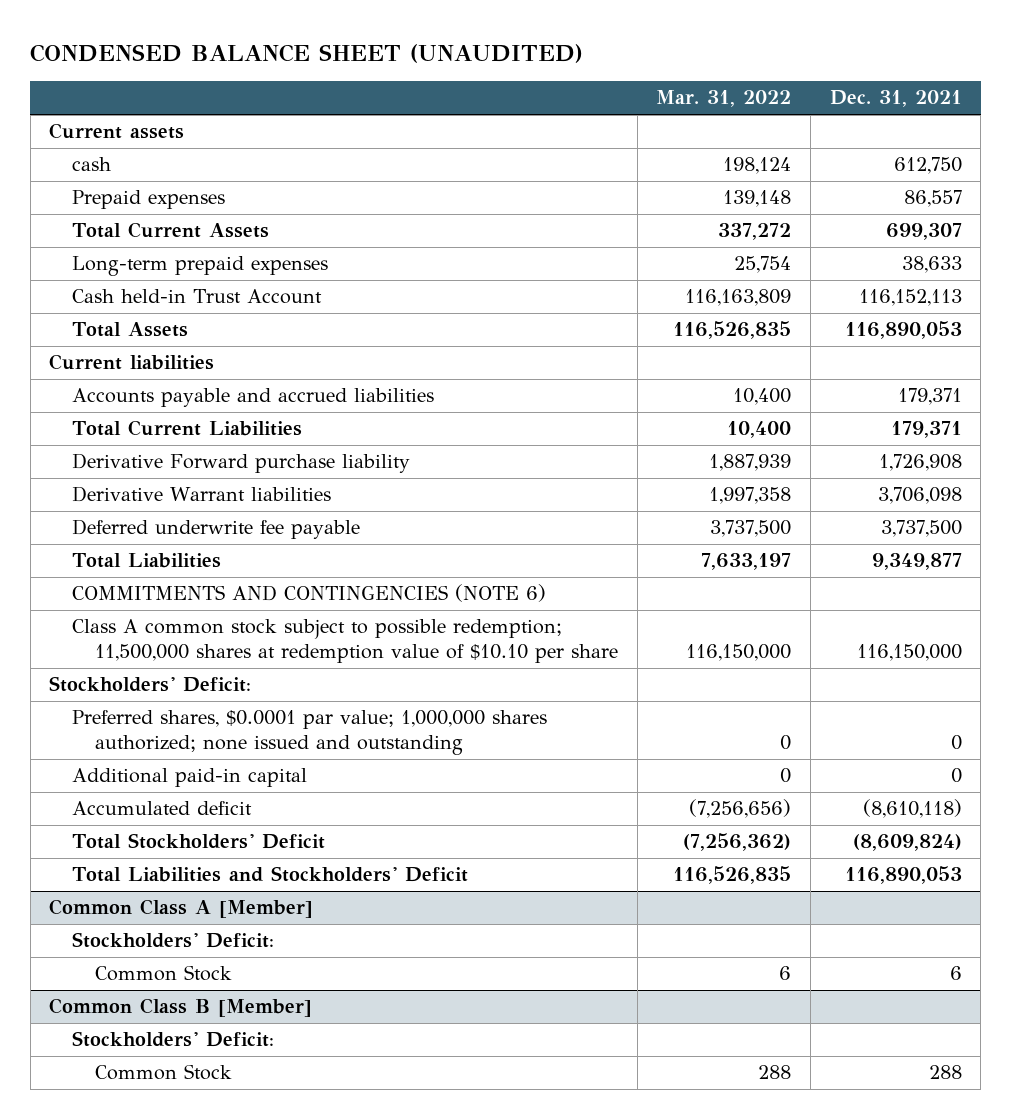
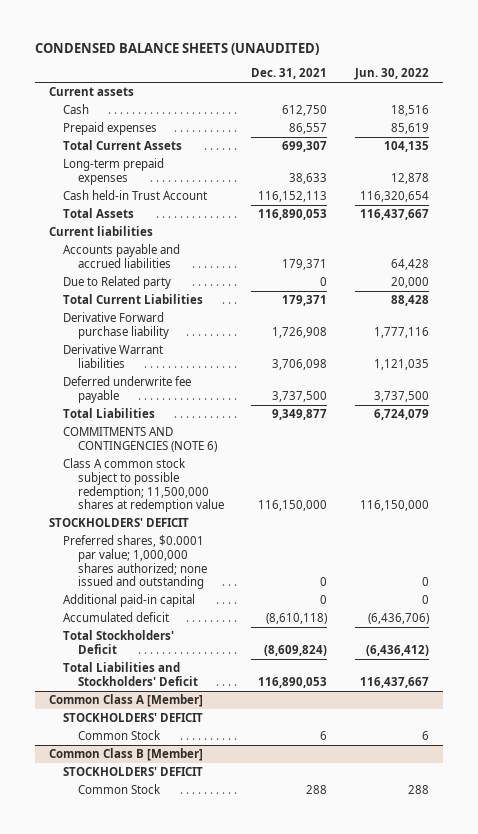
[30,44,584,64] CONDENSED BALANCE SHEET (UNAUDITED) -> [34,42,319,55] CONDENSED BALANCE SHEETS (UNAUDITED)
[656,90,792,108] Mar. 31, 2022 -> none
none -> [354,68,430,81] Jun. 30, 2022
[72,157,112,172] cash -> [63,104,90,115] Cash
none -> [63,276,172,290] Due to Related party
[72,619,619,664] Class A common stock subject to possible redemption; 11,500,000 shares at redemption value of $10.10 per share -> [63,458,224,513] Class A common stock subject to possible redemption; 11,500,000 shares at redemption value
[49,676,252,693] Stockholders' Deficit: -> [48,518,189,528] STOCKHOLDERS' DEFICIT
[72,932,275,949] Stockholders' Deficit: -> [63,713,204,723] STOCKHOLDERS' DEFICIT
[72,1031,275,1048] Stockholders' Deficit: -> [63,767,204,777] STOCKHOLDERS' DEFICIT

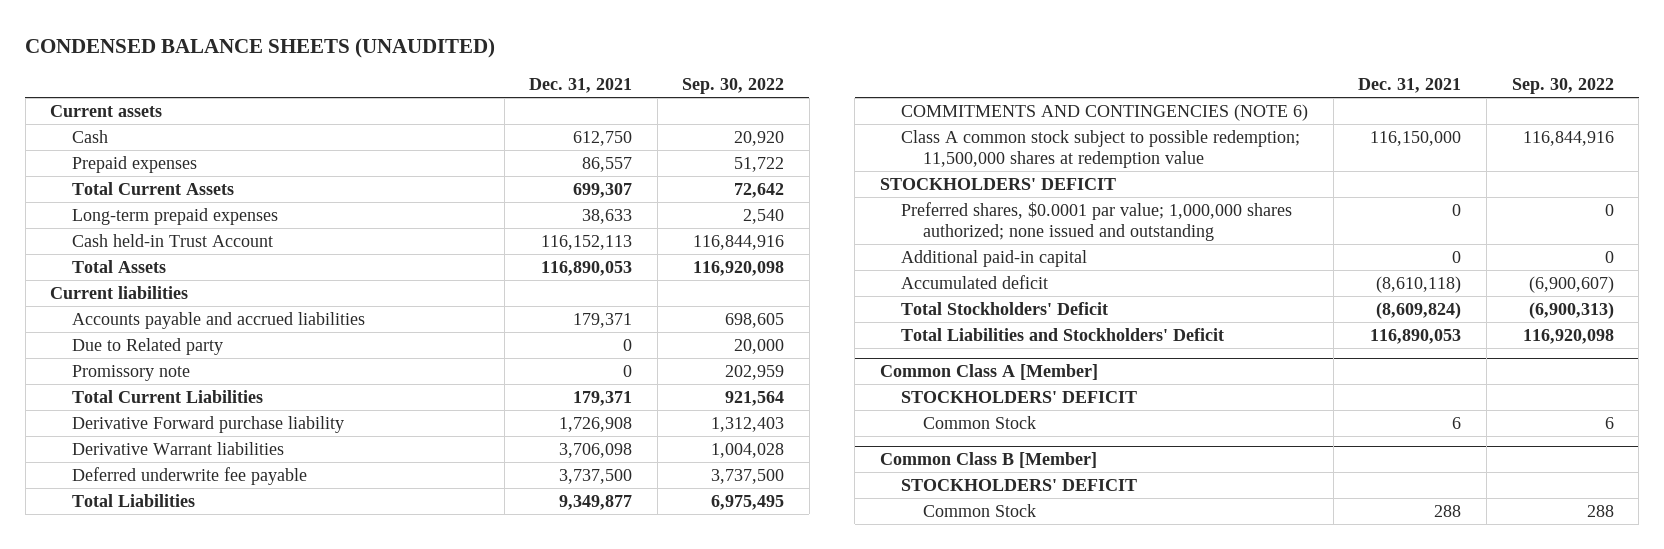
[354,68,430,81] Jun. 30, 2022 -> none
none -> [682,78,785,95] Sep. 30, 2022
none -> [72,364,191,381] Promissory note

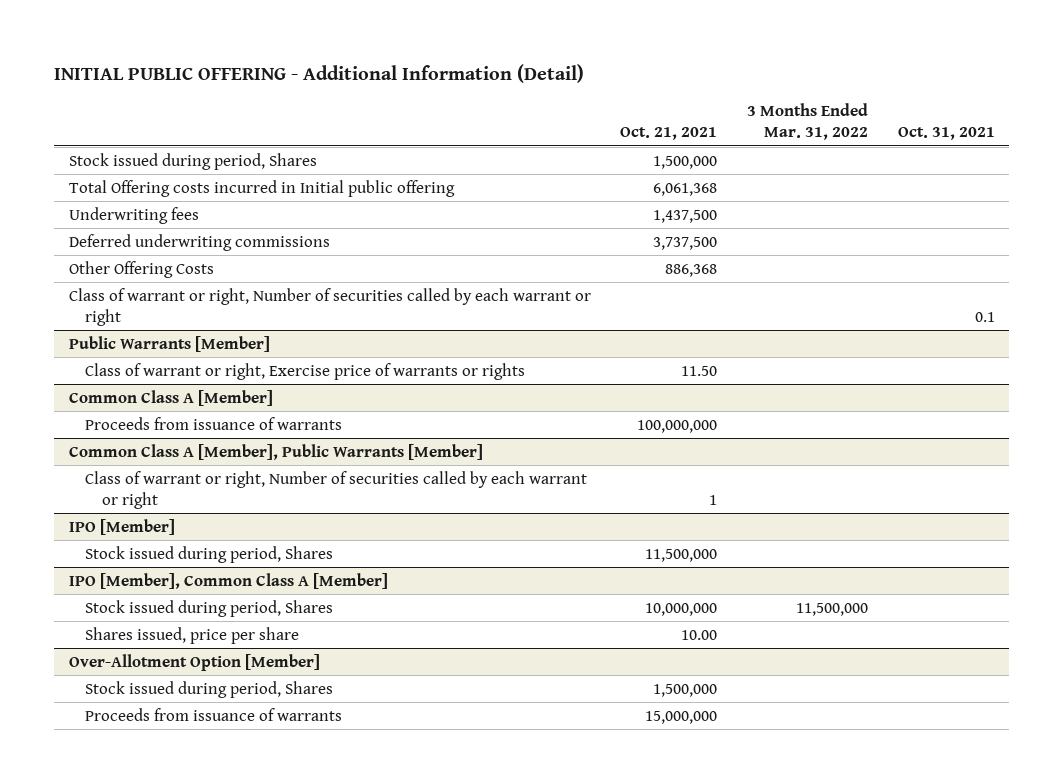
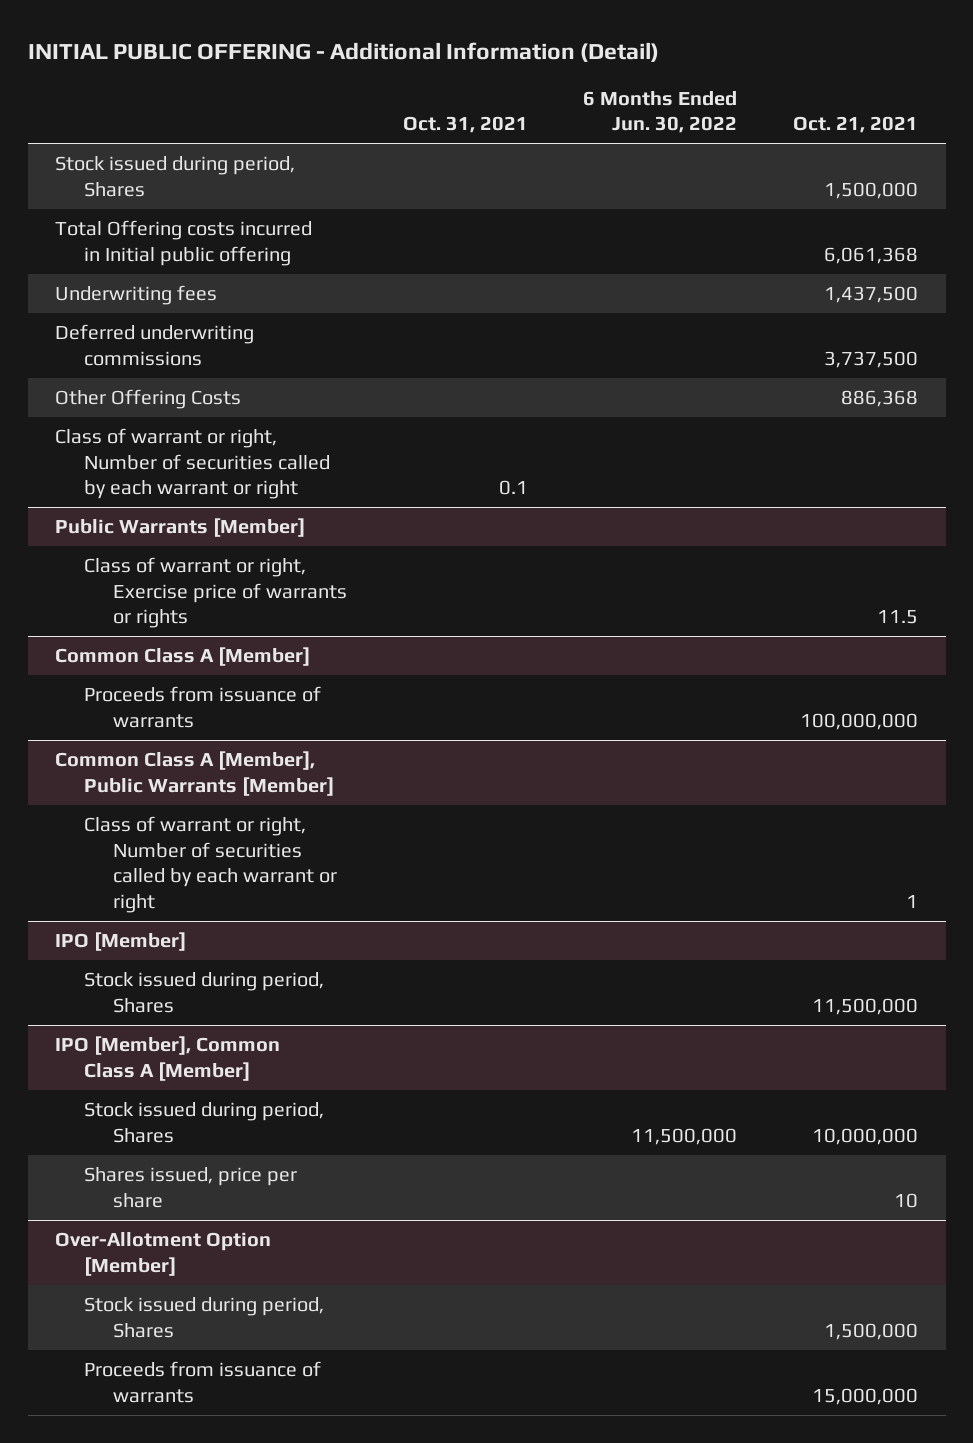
[746,103,868,141] 3 Months Ended Mar. 31, 2022 -> none
none -> [583,90,738,134] 6 Months Ended Jun. 30, 2022
[681,365,718,376] 11.50 -> [876,610,918,625] 11.5
[681,629,718,640] 10.00 -> [893,1192,918,1208] 10

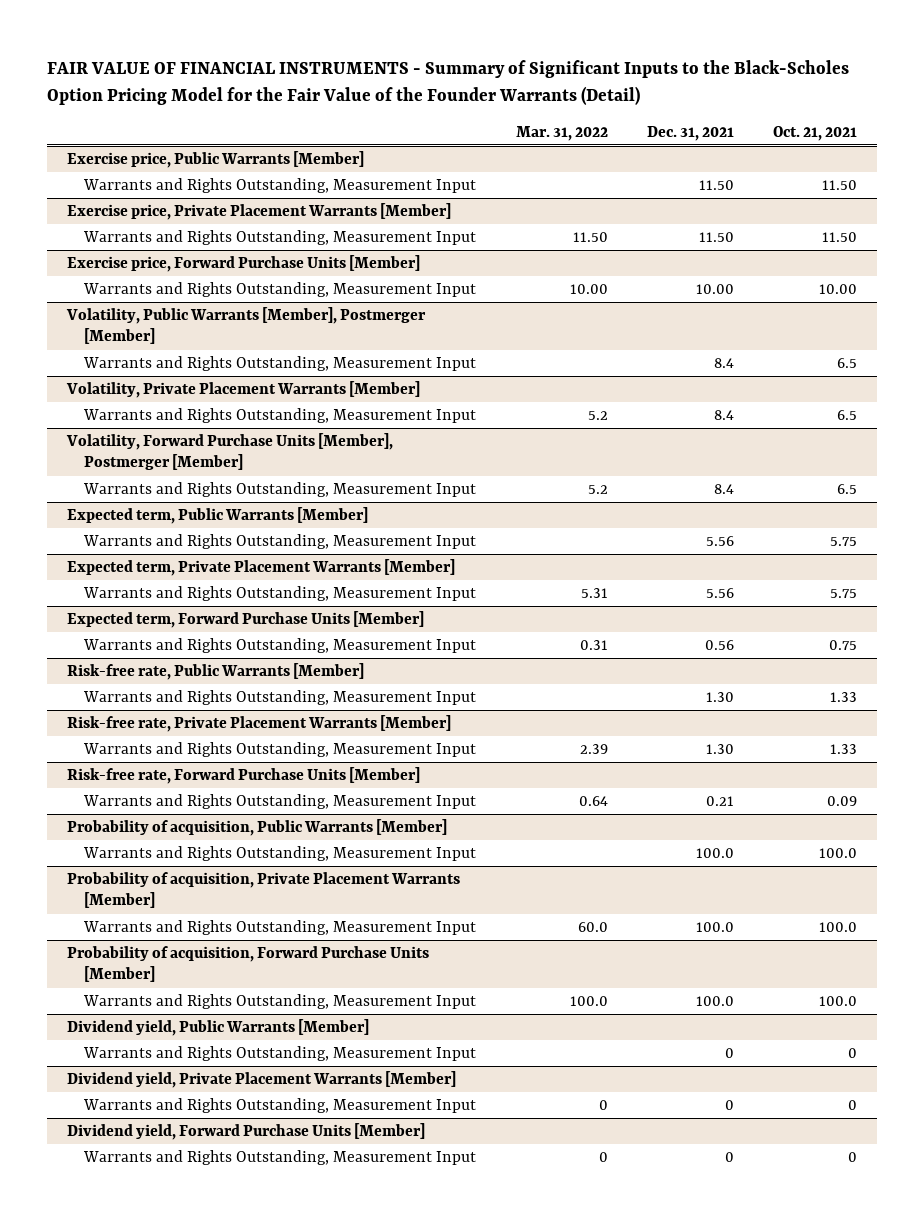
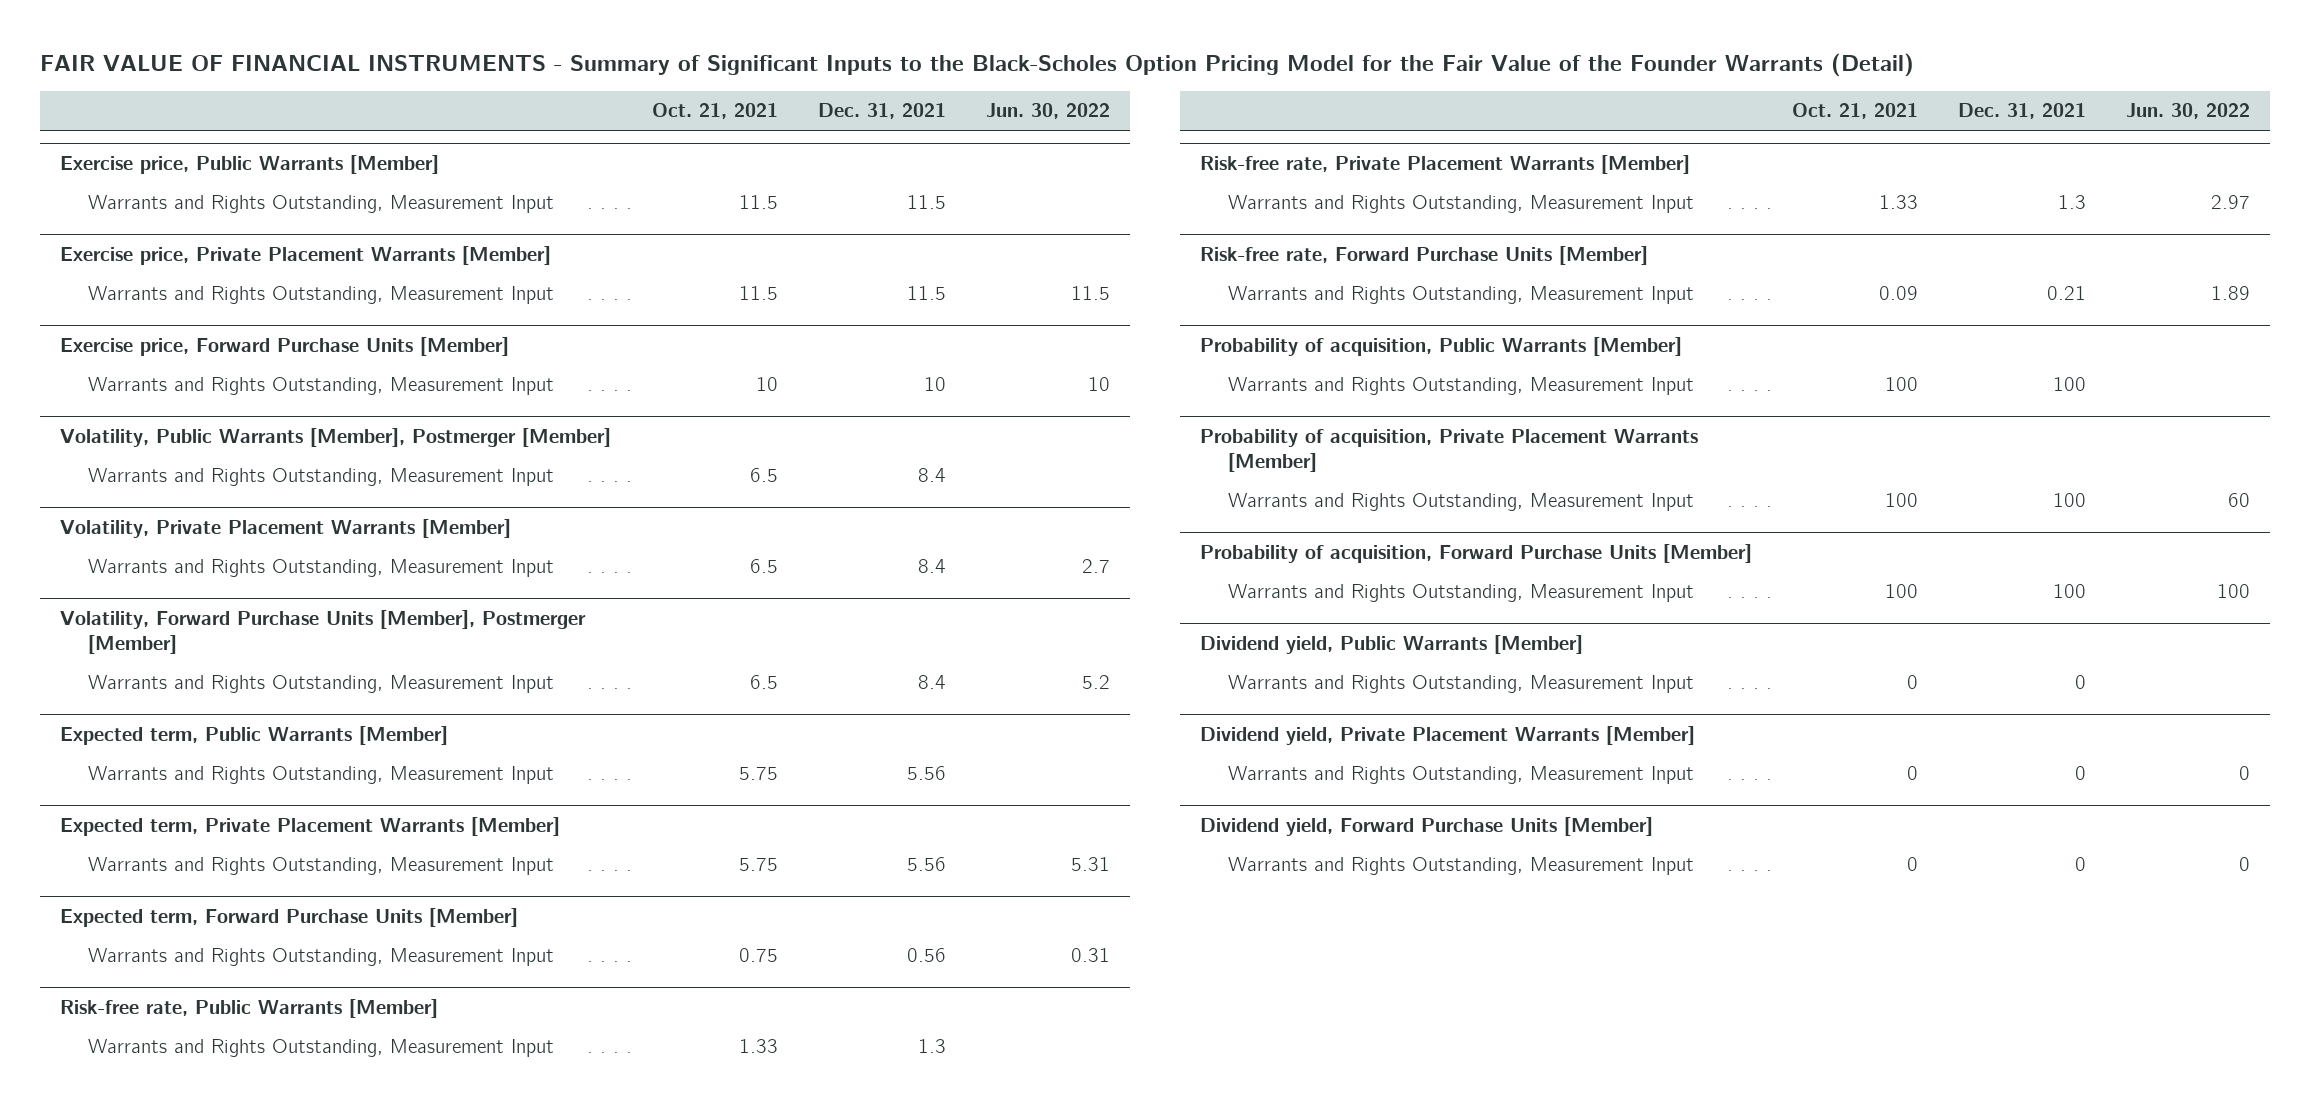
[515,125,608,141] Mar. 31, 2022 -> none
none -> [986,103,1111,120] Jun. 30, 2022
[699,180,735,191] 11.50 -> [907,195,947,210] 11.5
[822,180,858,191] 11.50 -> [739,195,779,210] 11.5
[699,232,735,243] 11.50 -> [907,286,947,301] 11.5
[822,232,858,243] 11.50 -> [739,286,779,301] 11.5
[696,284,735,295] 10.00 -> [924,377,947,392] 10
[819,284,858,295] 10.00 -> [756,377,779,392] 10
[706,692,735,703] 1.30 -> [918,1039,947,1054] 1.3
[706,744,735,755] 1.30 -> [2058,195,2087,210] 1.3
[696,848,735,859] 100.0 -> [2053,377,2087,392] 100
[819,848,858,859] 100.0 -> [1885,377,1919,392] 100
[696,922,735,933] 100.0 -> [2053,493,2087,508] 100
[819,922,858,933] 100.0 -> [1885,493,1919,508] 100
[696,996,735,1007] 100.0 -> [2053,584,2087,599] 100
[819,996,858,1007] 100.0 -> [1885,584,1919,599] 100

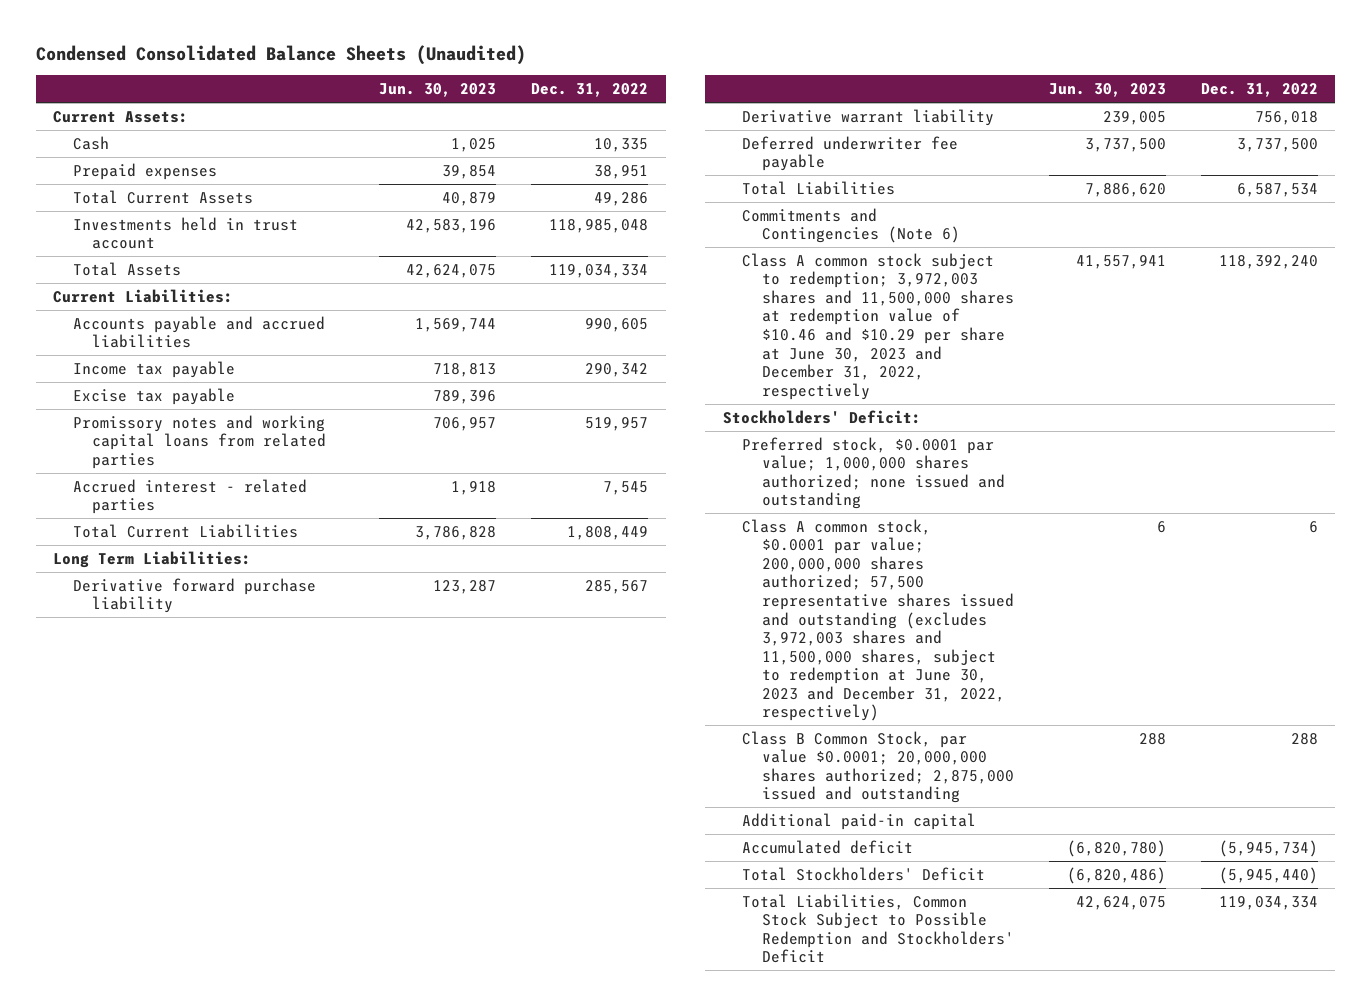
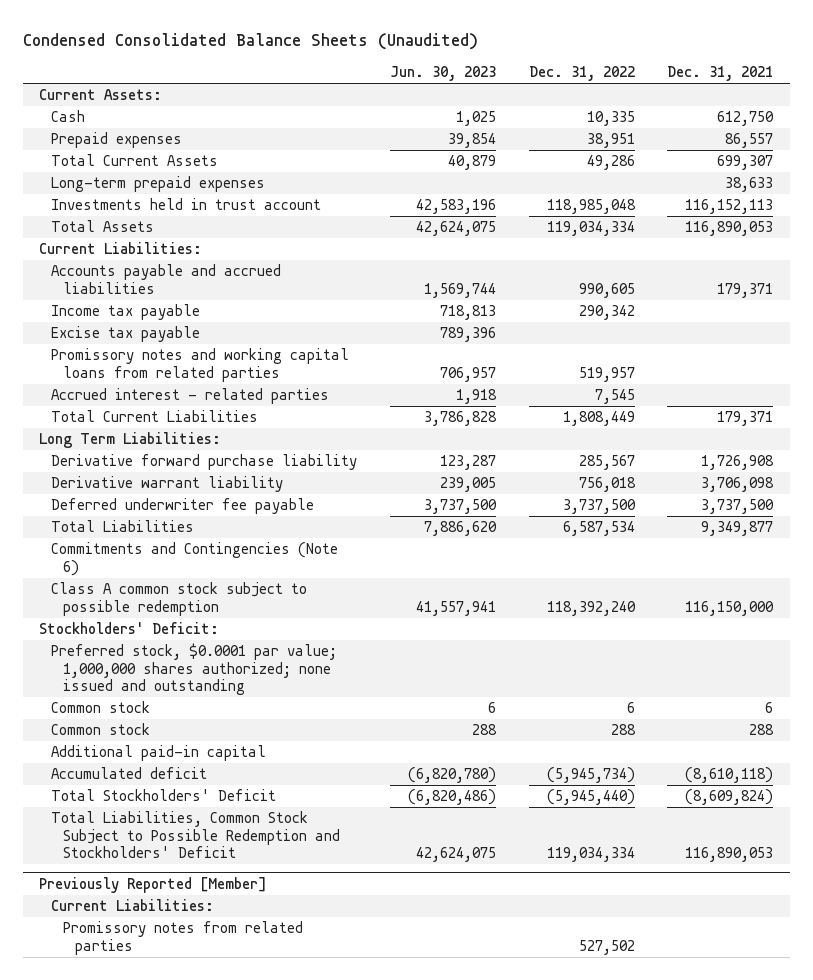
none -> [667,66,774,82] Dec. 31, 2021
none -> [51,176,266,193] Long-term prepaid expenses
[742,252,1014,400] Class A common stock subject to redemption; 3,972,003 shares and 11,500,000 shares at redemption value of $10.46 and $10.29 per share at June 30, 2023 and December 31, 2022, respectively -> [51,582,308,616] Class A common stock subject to possible redemption
[742,518,1014,722] Class A common stock, $0.0001 par value; 200,000,000 shares authorized; 57,500 representative shares issued and outstanding (excludes 3,972,003 shares and 11,500,000 shares, subject to redemption at June 30, 2023 and December 31, 2022, respectively) -> none
none -> [51,701,151,714] Common stock
[742,730,1014,804] Class B Common Stock, par value $0.0001; 20,000,000 shares authorized; 2,875,000 issued and outstanding -> [51,723,151,736] Common stock
none -> [39,877,268,894] Previously Reported [Member]
none -> [51,899,215,912] Current Liabilities:
none -> [62,921,303,955] Promissory notes from related parties

